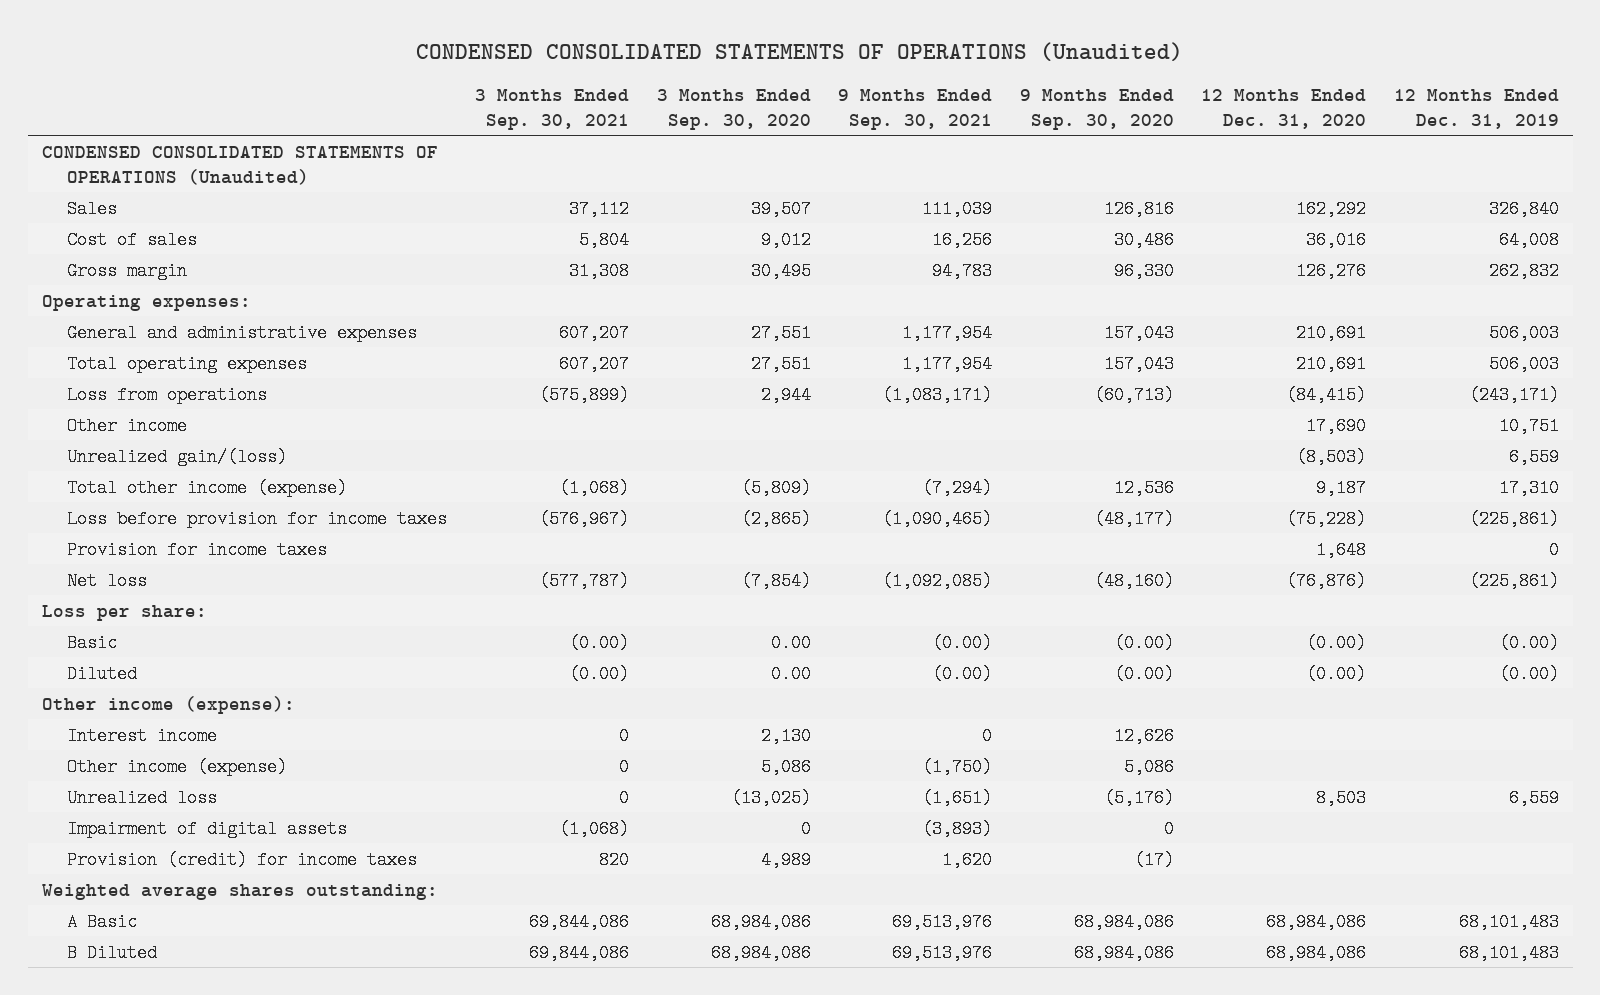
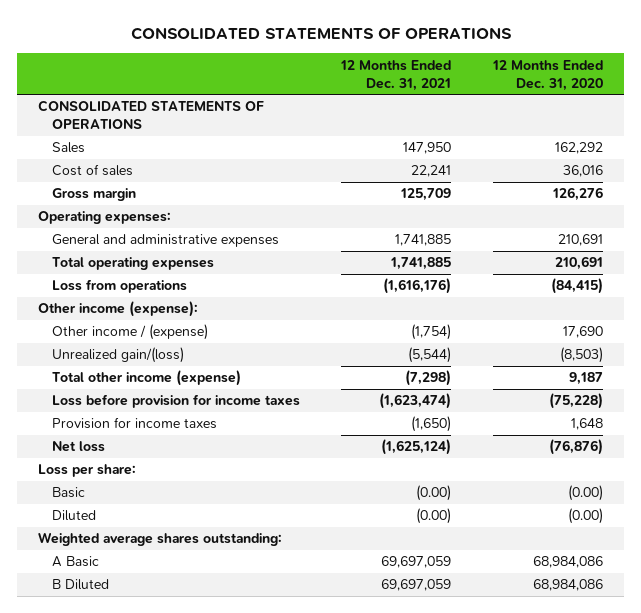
[416,42,1184,62] CONDENSED CONSOLIDATED STATEMENTS OF OPERATIONS (Unaudited) -> [130,27,512,41] CONSOLIDATED STATEMENTS OF OPERATIONS
[475,88,630,131] 3 Months Ended Sep. 30, 2021 -> none
[656,88,811,131] 3 Months Ended Sep. 30, 2020 -> none
[838,88,993,131] 9 Months Ended Sep. 30, 2021 -> none
[1019,88,1174,131] 9 Months Ended Sep. 30, 2020 -> none
[1393,88,1559,130] 12 Months Ended Dec. 31, 2019 -> none
none -> [340,59,452,91] 12 Months Ended Dec. 31, 2021
[41,145,438,185] CONDENSED CONSOLIDATED STATEMENTS OF OPERATIONS (Unaudited) -> [37,100,264,130] CONSOLIDATED STATEMENTS OF OPERATIONS
[41,695,295,714] Other income (expense): -> [37,301,198,318] Other income (expense):
[67,416,188,435] Other income -> [51,324,208,341] Other income / (expense)
[67,726,218,745] Interest income -> none
[67,757,288,776] Other income (expense) -> none
[67,788,218,807] Unrealized loss -> none
[67,819,348,838] Impairment of digital assets -> none
[67,850,418,869] Provision (credit) for income taxes -> none

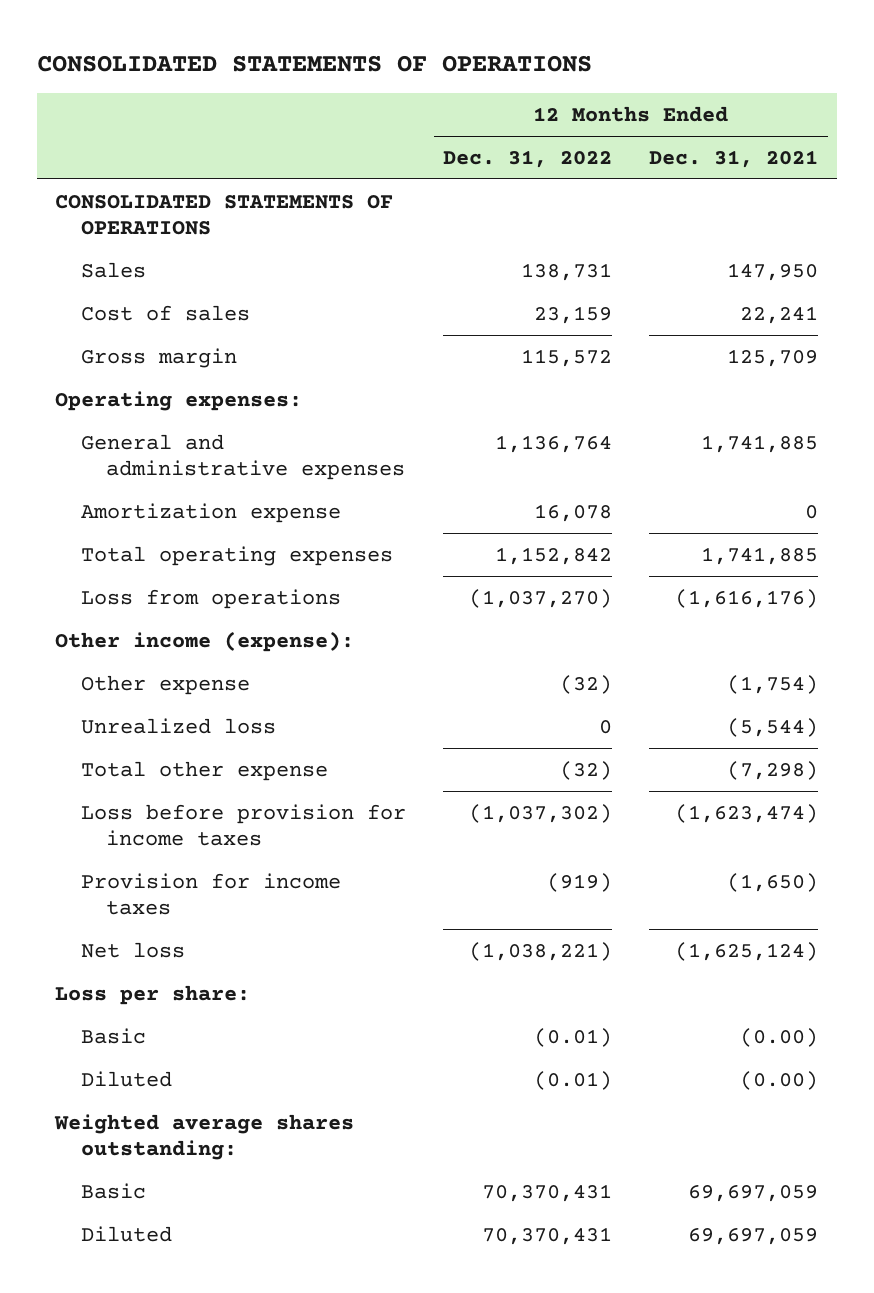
[492,59,604,91] 12 Months Ended Dec. 31, 2020 -> none
none -> [442,149,612,168] Dec. 31, 2022
none -> [80,502,341,523] Amortization expense
[51,324,208,341] Other income / (expense) -> [80,674,250,695] Other expense
[51,347,184,364] Unrealized gain/(loss) -> [80,717,276,734] Unrealized loss
[51,370,241,387] Total other income (expense) -> [80,760,328,781] Total other expense
[51,556,99,568] A Basic -> [80,1182,146,1199] Basic
[51,579,109,591] B Diluted -> [80,1225,172,1242] Diluted

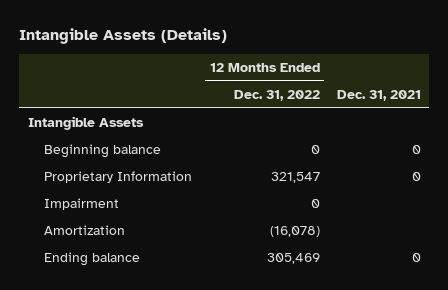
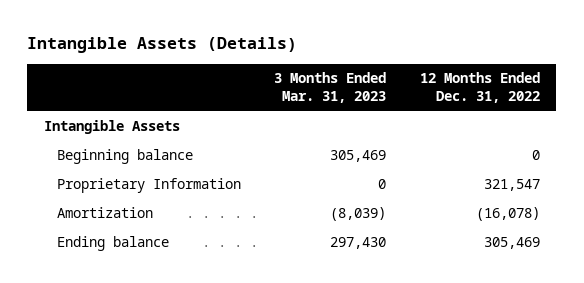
[336,89,421,101] Dec. 31, 2021 -> none
none -> [274,72,387,104] 3 Months Ended Mar. 31, 2023
[44,198,120,211] Impairment -> none

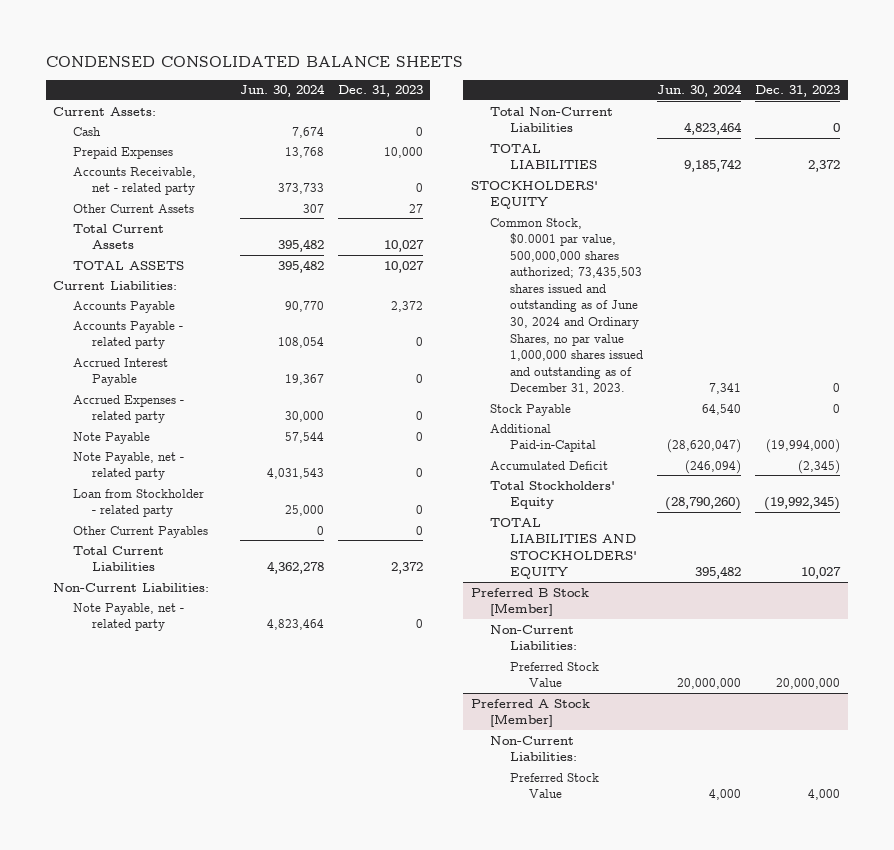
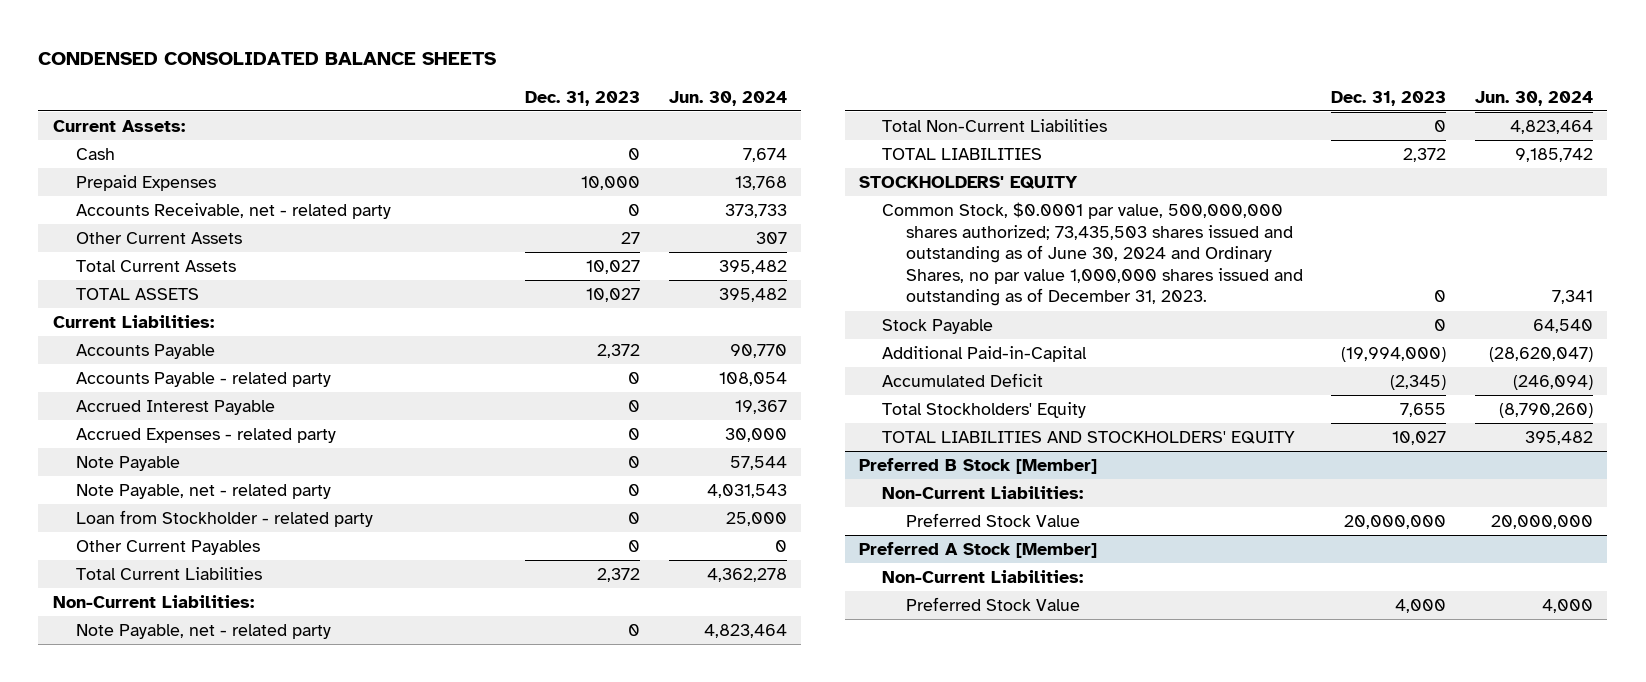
[665,497,742,512] (28,790,260) -> [1499,402,1594,418] (8,790,260)
[764,496,841,512] (19,992,345) -> [1400,402,1447,417] 7,655

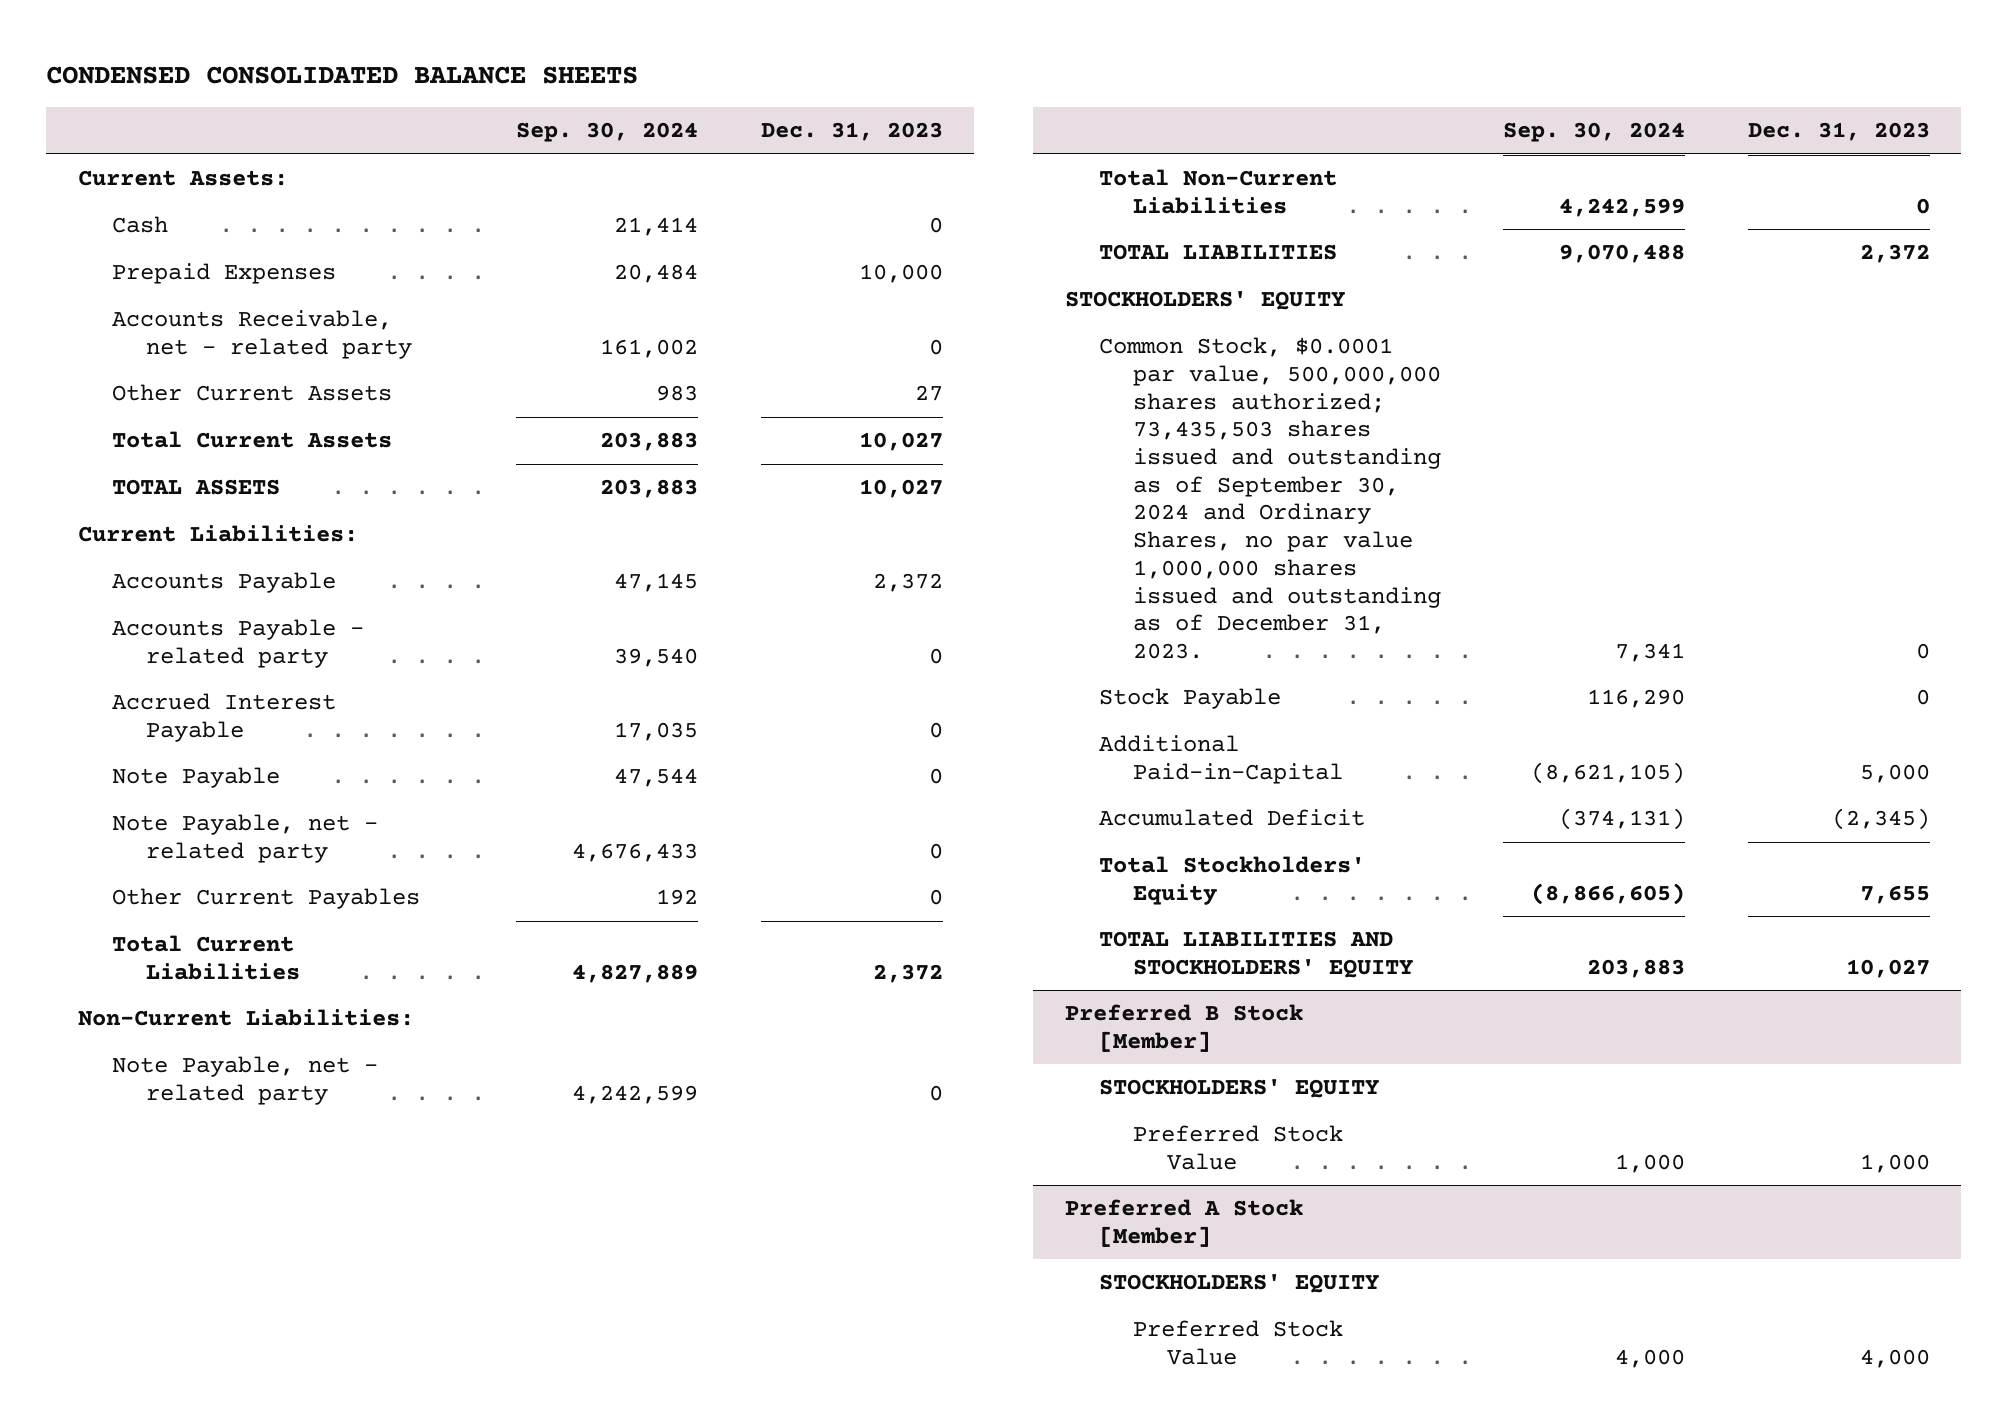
[668,90,787,106] Jun. 30, 2024 -> none
none -> [516,122,699,143] Sep. 30, 2024
[76,427,337,443] Accrued Expenses - related party -> none
[76,509,374,527] Loan from Stockholder - related party -> none
[882,201,1303,307] Common Stock, $0.0001 par value, 500,000,000 shares authorized; 73,435,503 shares issued and outstanding as of June 30, 2024 and Ordinary Shares, no par value 1,000,000 shares issued and outstanding as of December 31, 2023. -> [1098,337,1441,660] Common Stock, $0.0001 par value, 500,000,000 shares authorized; 73,435,503 shares issued and outstanding as of September 30, 2024 and Ordinary Shares, no par value 1,000,000 shares issued and outstanding as of December 31, 2023.
[1341,346,1447,362] (19,994,000) -> [1859,763,1930,783] 5,000
[882,485,1084,499] Non-Current Liabilities: -> none
none -> [1098,1079,1379,1099] STOCKHOLDERS' EQUITY
[1344,514,1447,529] 20,000,000 -> [1859,1153,1930,1173] 1,000
[882,569,1084,583] Non-Current Liabilities: -> none
none -> [1098,1274,1379,1294] STOCKHOLDERS' EQUITY

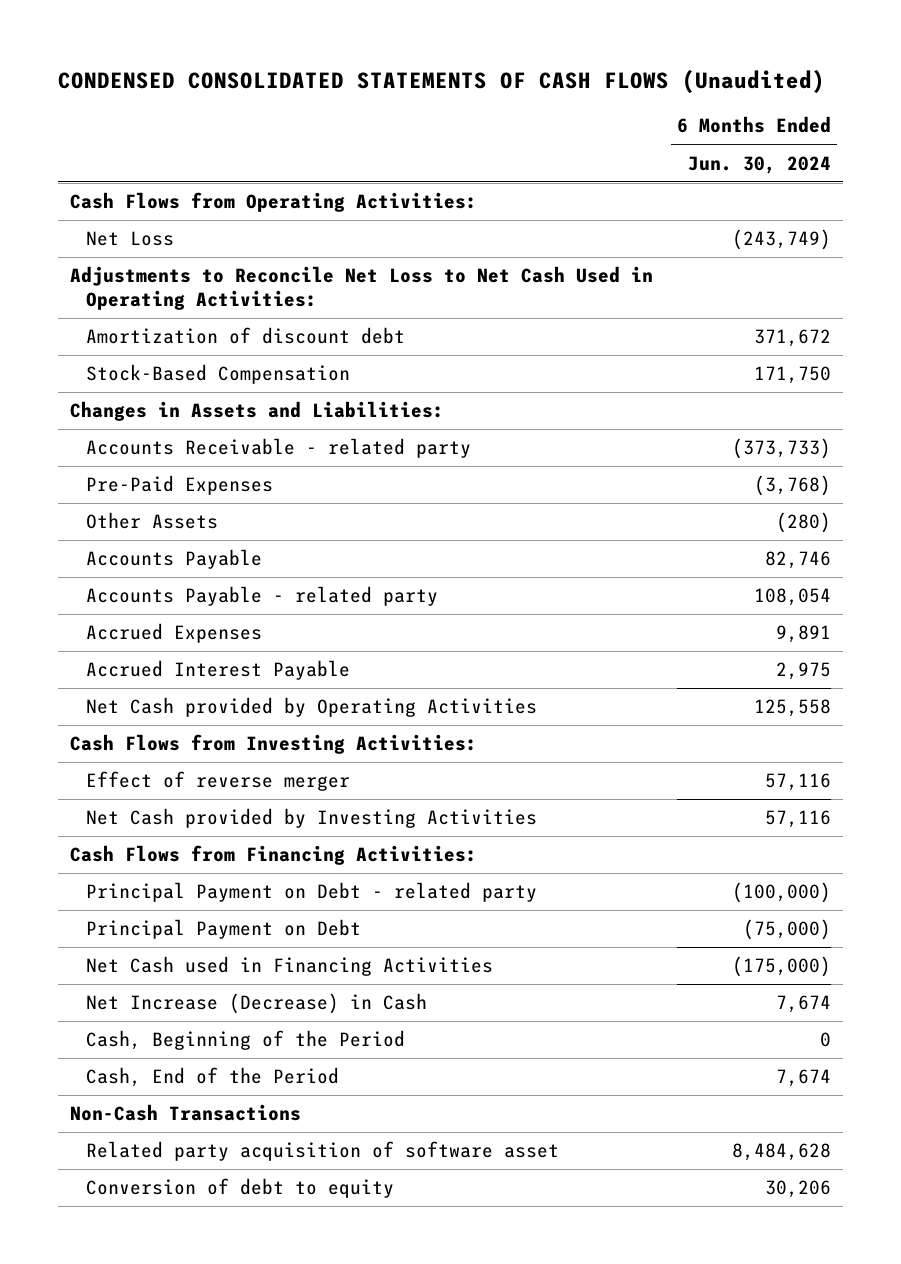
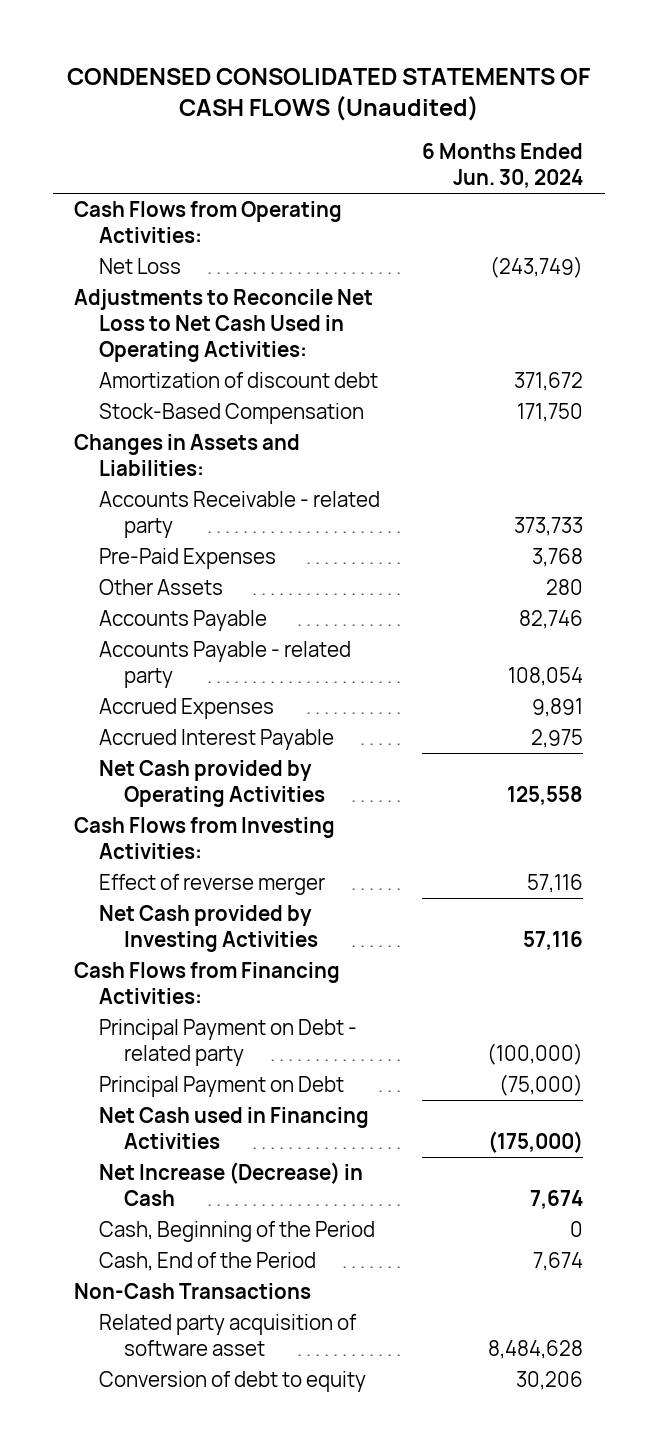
[732,438,832,460] (373,733) -> [514,516,584,536] 373,733
[754,475,832,497] (3,768) -> [532,548,584,568] 3,768
[776,512,832,534] (280) -> [546,579,584,596] 280

